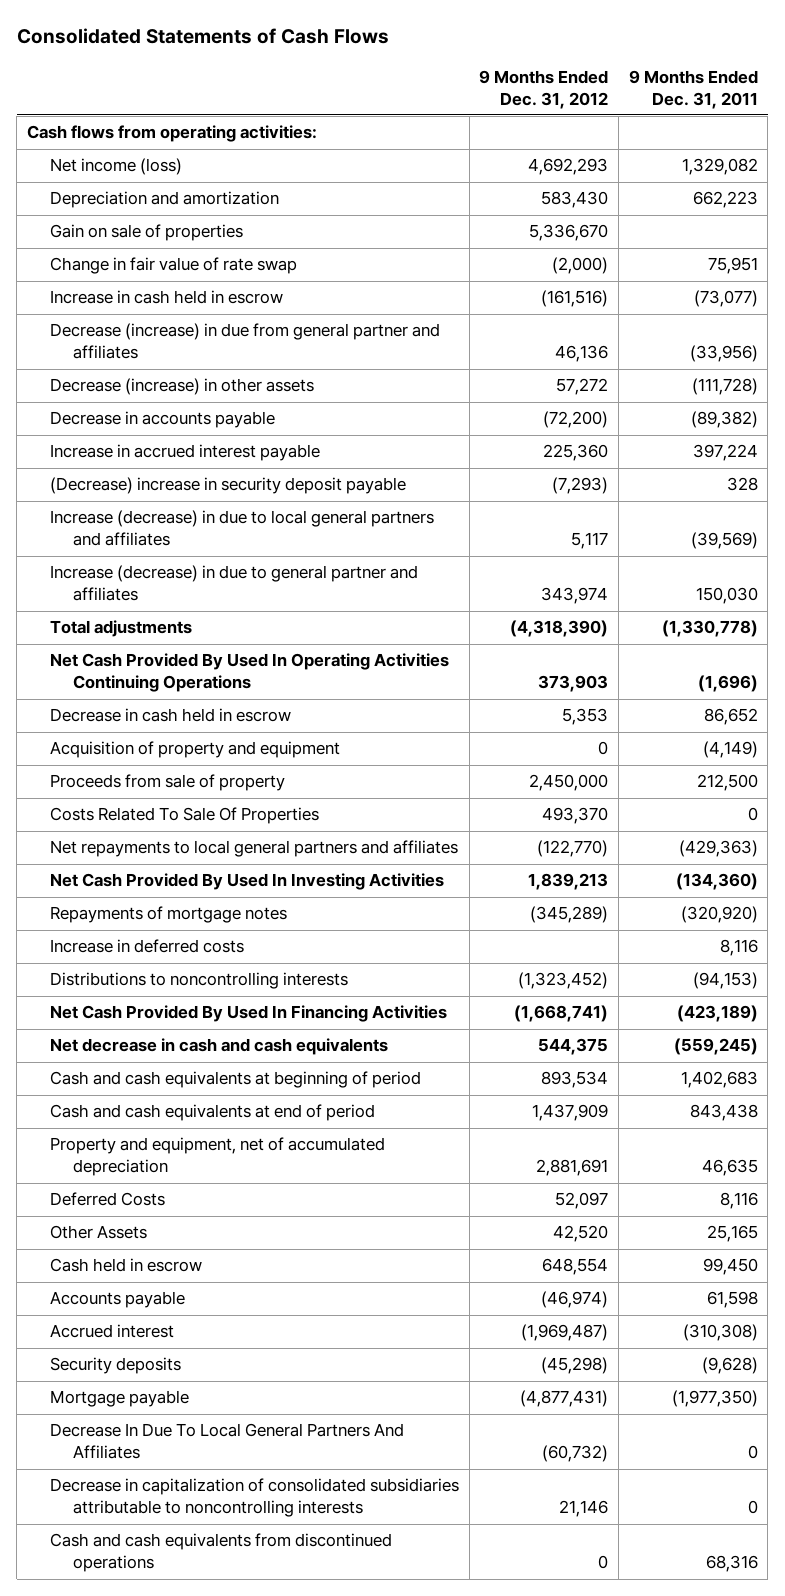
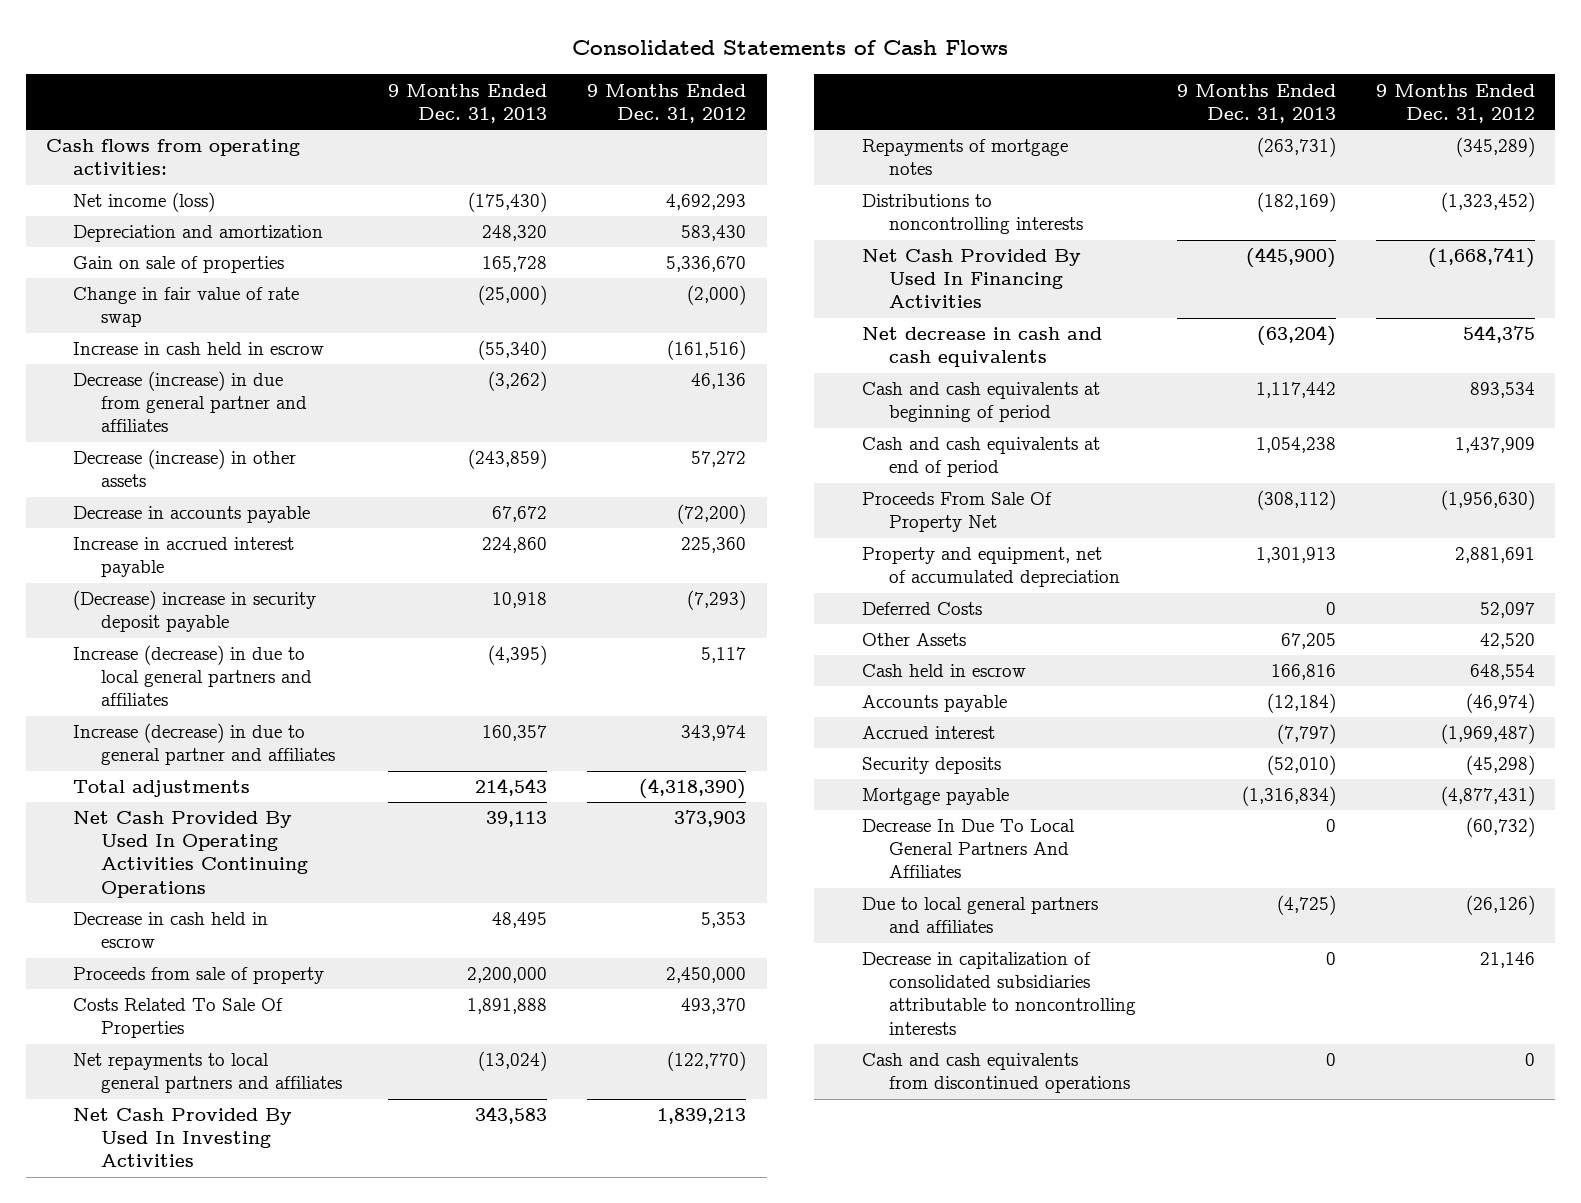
[628,69,758,109] 9 Months Ended Dec. 31, 2011 -> none
none -> [388,83,548,123] 9 Months Ended Dec. 31, 2013
[50,741,341,759] Acquisition of property and equipment -> none
[50,939,245,954] Increase in deferred costs -> none
none -> [861,492,1052,533] Proceeds From Sale Of Property Net
none -> [861,897,1098,934] Due to local general partners and affiliates

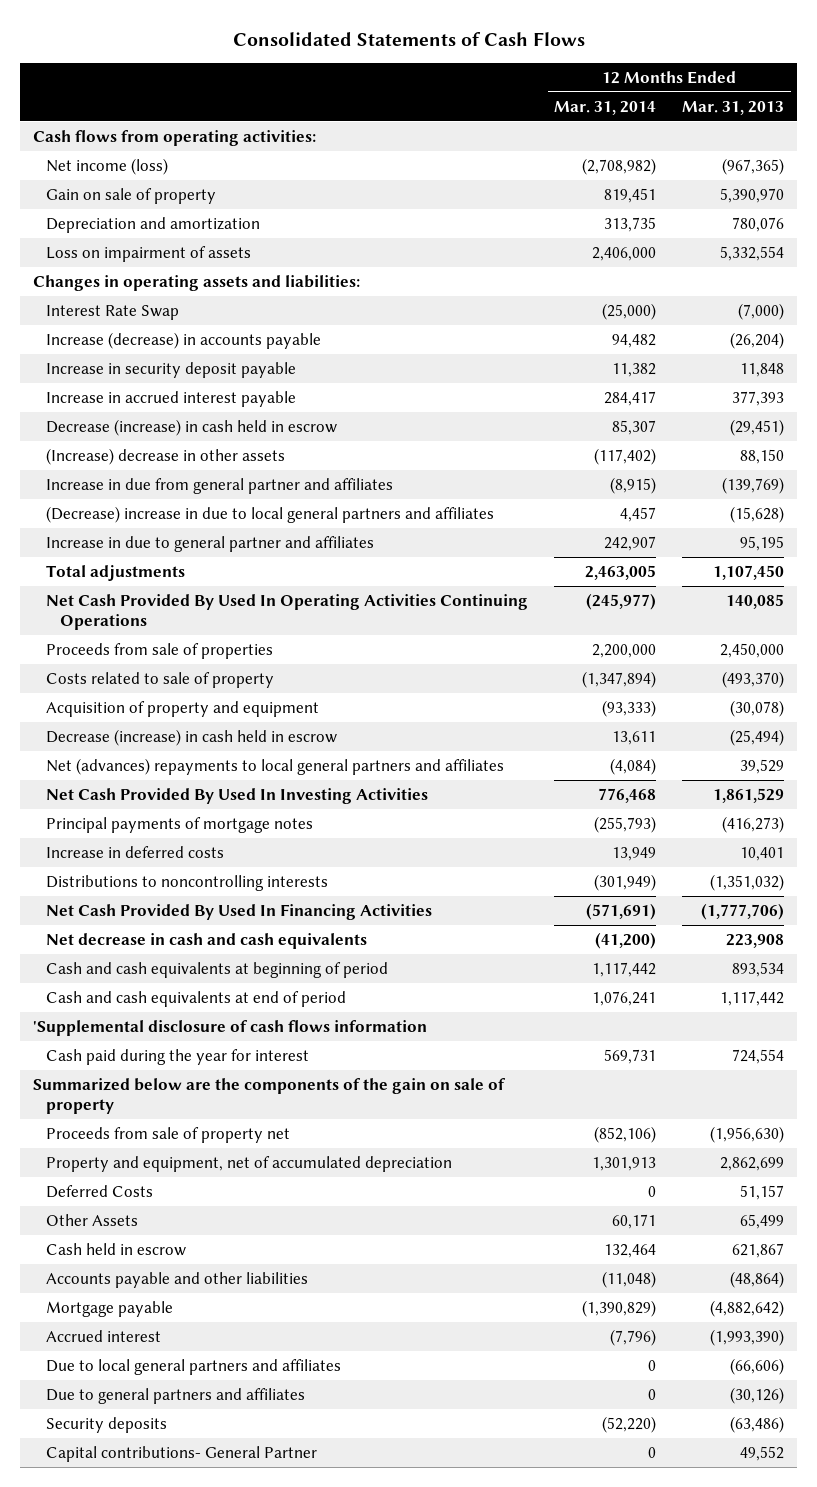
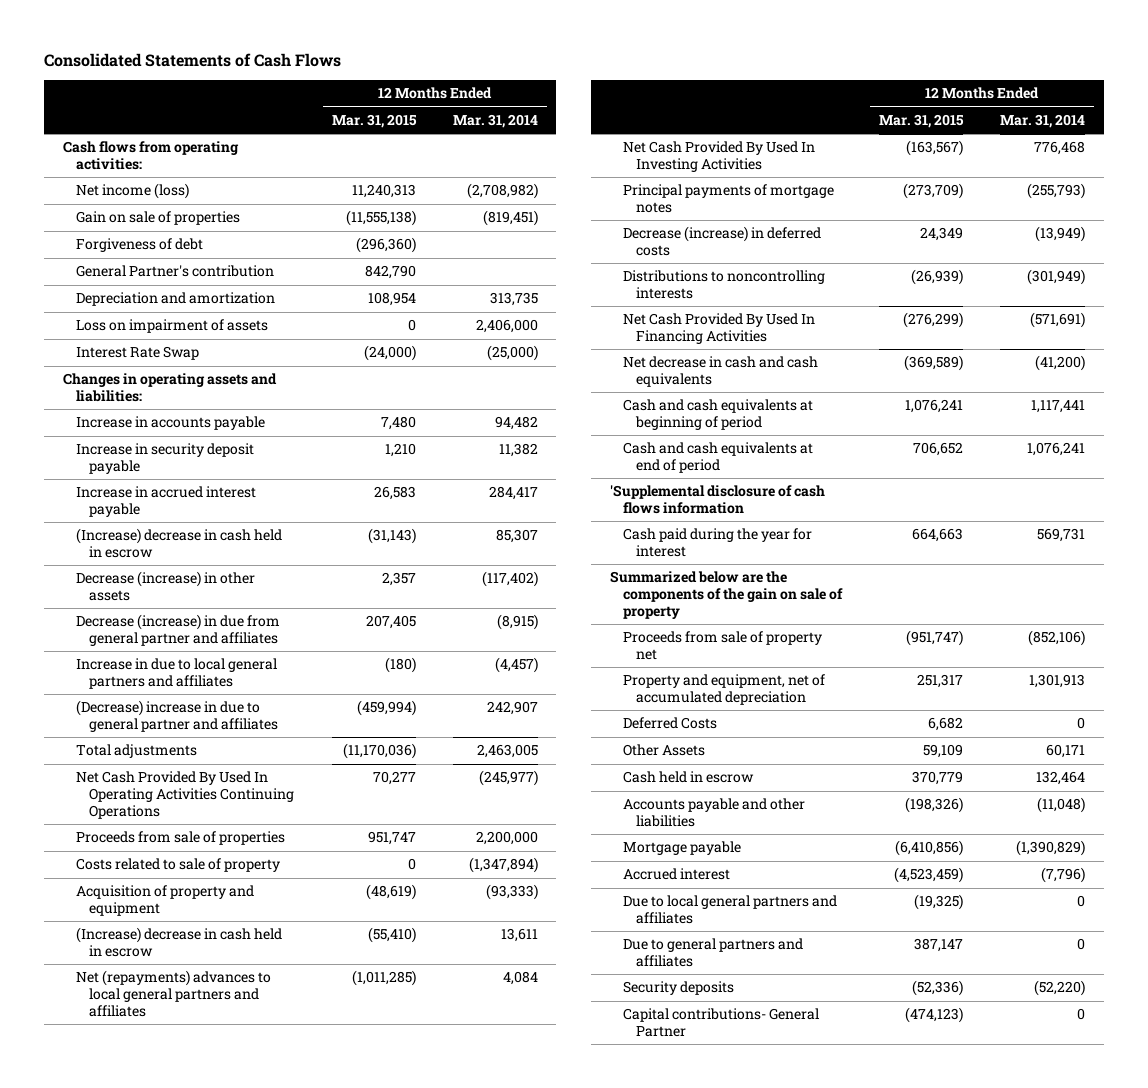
[682,100,785,115] Mar. 31, 2013 -> none
none -> [331,113,417,128] Mar. 31, 2015
[46,187,217,204] Gain on sale of property -> [75,211,240,226] Gain on sale of properties
[604,187,657,203] 819,451 -> [482,210,538,227] (819,451)
none -> [75,238,203,253] Forgiveness of debt
none -> [75,265,274,278] General Partner's contribution
[32,274,360,291] Changes in operating assets and liabilities: -> [62,373,277,402] Changes in operating assets and liabilities:
[46,331,322,349] Increase (decrease) in accounts payable -> [75,416,265,431] Increase in accounts payable
[46,418,338,436] Decrease (increase) in cash held in escrow -> [75,528,282,558] (Increase) decrease in cash held in escrow
[46,447,286,465] (Increase) decrease in other assets -> [75,571,255,601] Decrease (increase) in other assets
[46,477,394,494] Increase in due from general partner and affiliates -> [75,614,280,646] Decrease (increase) in due from general partner and affiliates
[46,505,495,523] (Decrease) increase in due to local general partners and affiliates -> [75,658,277,689] Increase in due to local general partners and affiliates
[620,506,657,522] 4,457 -> [494,657,538,674] (4,457)
[46,535,375,552] Increase in due to general partner and affiliates -> [75,700,278,732] (Decrease) increase in due to general partner and affiliates
[46,728,338,746] Decrease (increase) in cash held in escrow -> [75,927,282,957] (Increase) decrease in cash held in escrow
[46,757,505,775] Net (advances) repayments to local general partners and affiliates -> [75,970,271,1017] Net (repayments) advances to local general partners and affiliates
[610,757,657,775] (4,084) -> [502,971,538,986] 4,084
[46,845,225,858] Increase in deferred costs -> [623,226,822,256] Decrease (increase) in deferred costs
[612,846,657,861] 13,949 -> [1035,226,1086,243] (13,949)
[592,961,657,977] 1,117,442 -> [1031,400,1086,414] 1,117,441

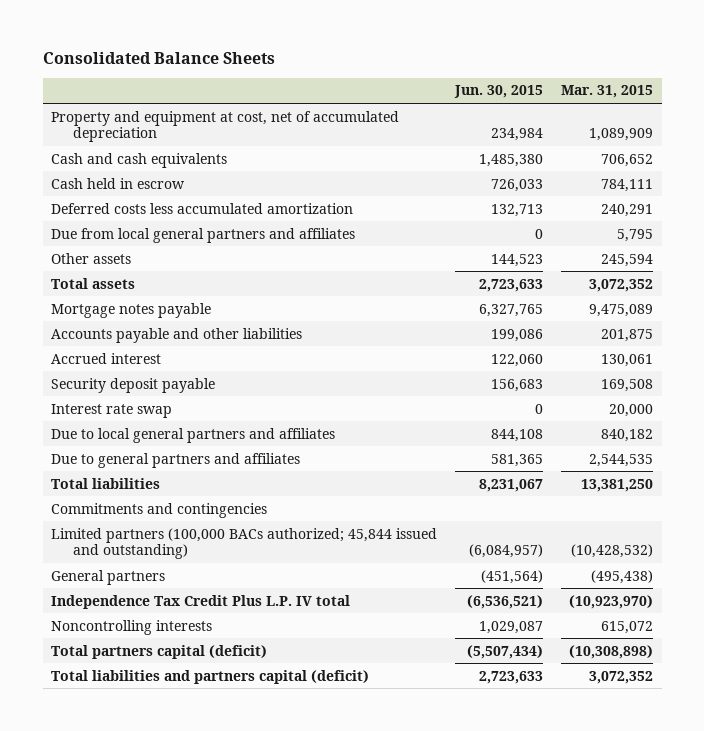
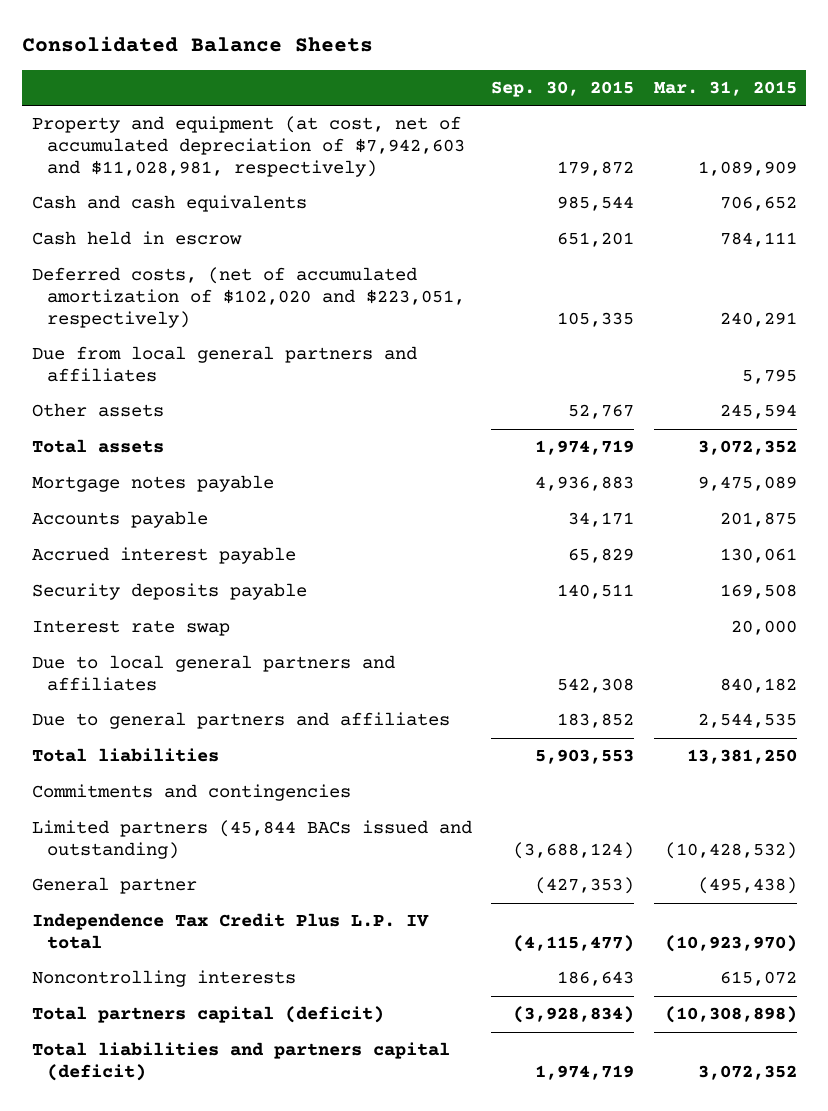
[454,85,544,99] Jun. 30, 2015 -> none
none -> [491,81,635,98] Sep. 30, 2015
[51,110,400,143] Property and equipment at cost, net of accumulated depreciation -> [31,116,466,177] Property and equipment (at cost, net of accumulated depreciation of $7,942,603 and $11,028,981, respectively)
[51,202,354,214] Deferred costs less accumulated amortization -> [31,267,466,328] Deferred costs, (net of accumulated amortization of $102,020 and $223,051, respectively)
[51,327,303,343] Accounts payable and other liabilities -> [31,511,208,529] Accounts payable
[51,352,162,364] Accrued interest -> [31,547,296,565] Accrued interest payable
[51,377,216,393] Security deposit payable -> [31,583,307,601] Security deposits payable
[51,527,438,560] Limited partners (100,000 BACs authorized; 45,844 issued and outstanding) -> [31,820,472,859] Limited partners (45,844 BACs issued and outstanding)
[51,569,166,585] General partners -> [31,877,197,895] General partner

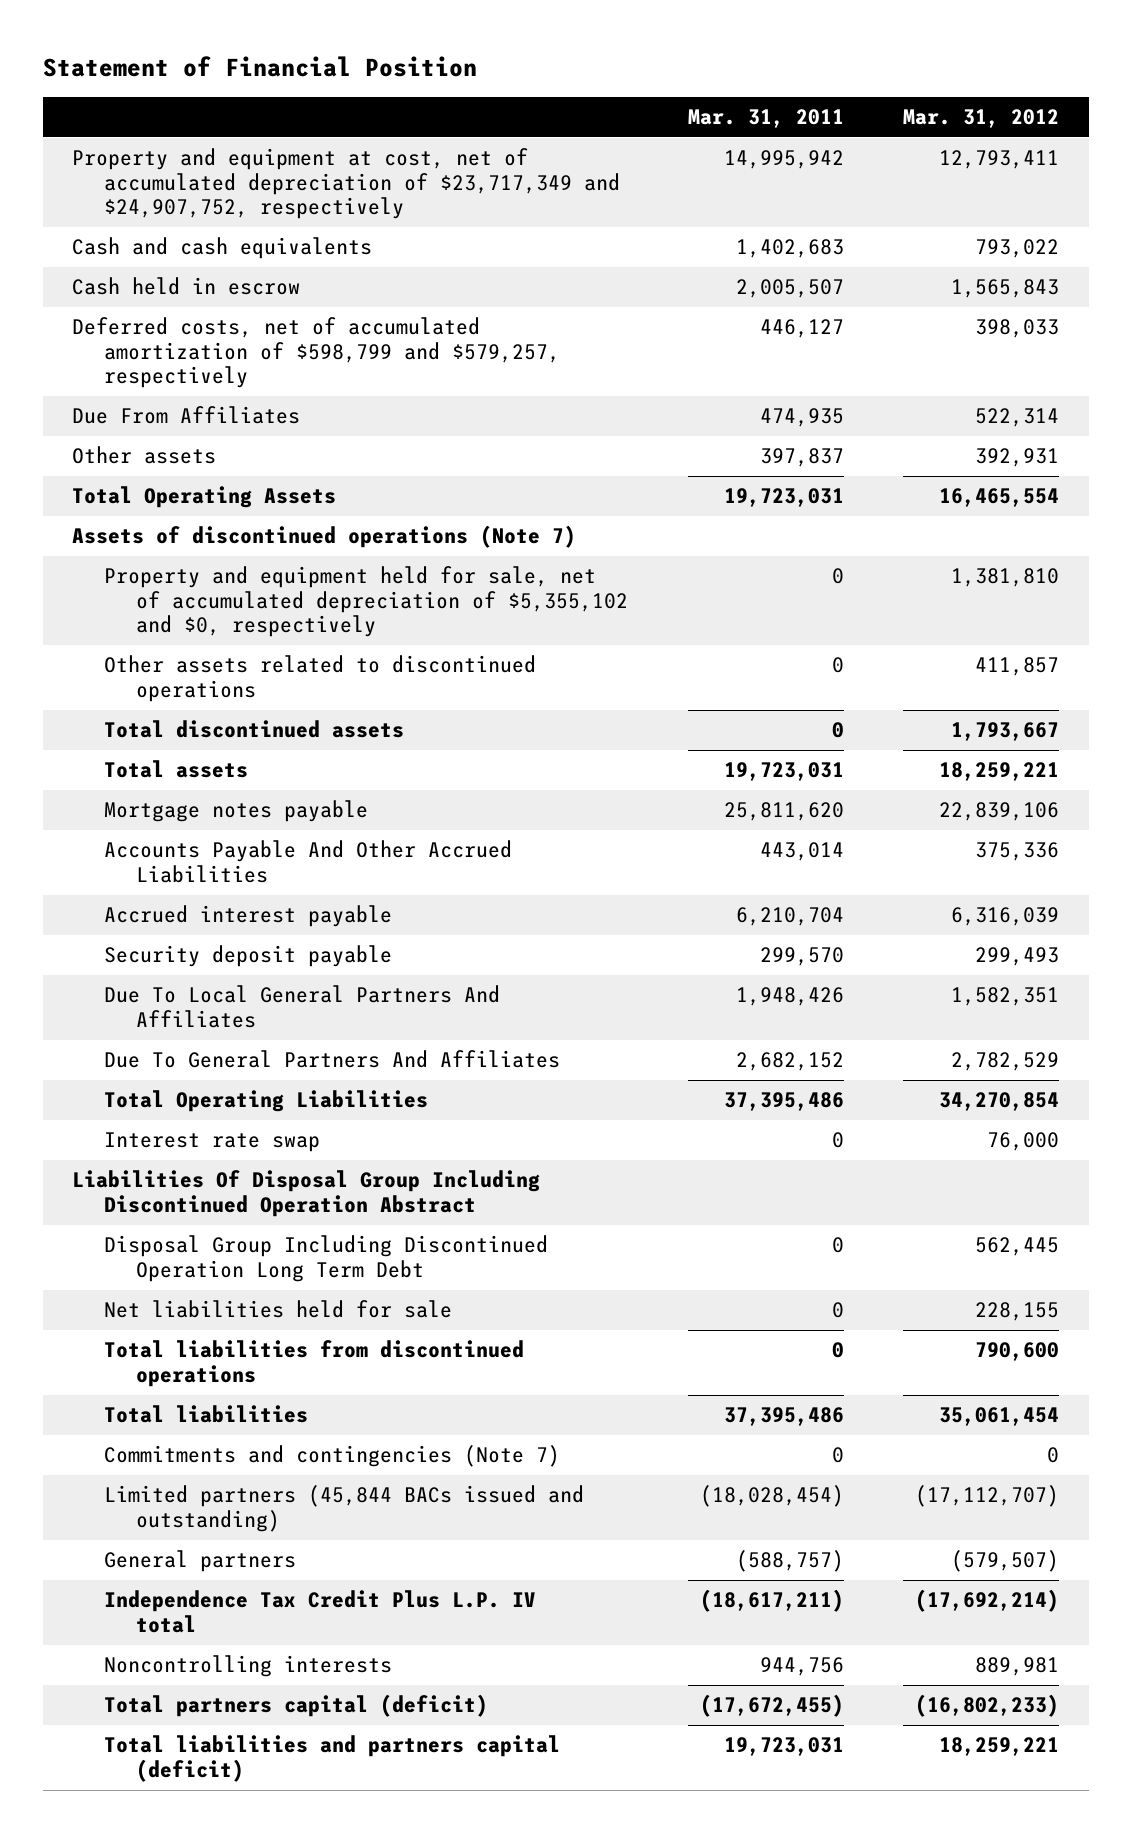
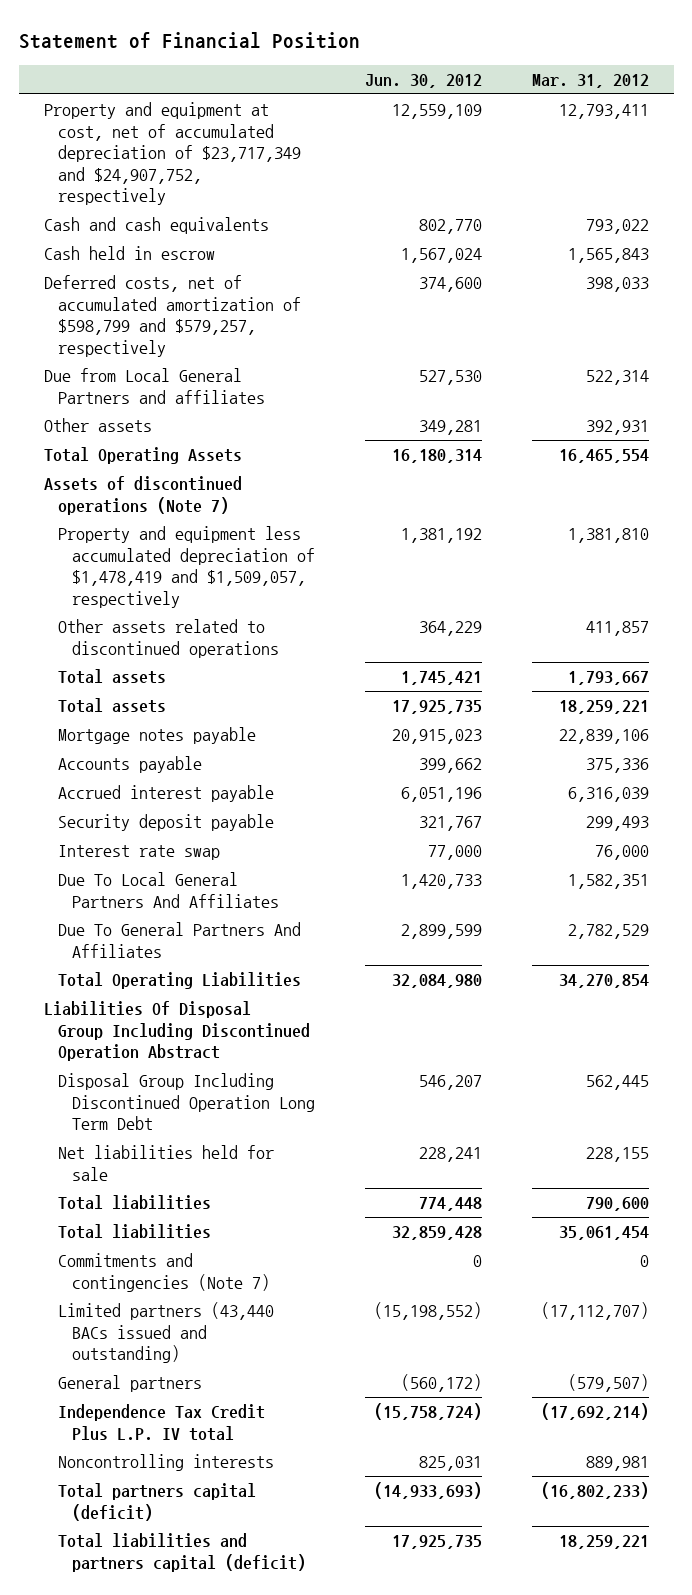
[687,109,844,129] Mar. 31, 2011 -> none
none -> [364,73,482,88] Jun. 30, 2012
[72,406,301,425] Due From Affiliates -> [43,368,265,404] Due from Local General Partners and affiliates
[104,566,629,638] Property and equipment held for sale, net of accumulated depreciation of $5,355,102 and $0, respectively -> [57,526,315,608] Property and equipment less accumulated depreciation of $1,478,419 and $1,509,057, respectively
[104,720,405,739] Total discontinued assets -> [57,669,166,685] Total assets
[104,840,513,883] Accounts Payable And Other Accrued Liabilities -> [57,756,202,774] Accounts payable
[104,1132,321,1153] Interest rate swap -> [57,845,220,861] Interest rate swap
[104,1340,525,1387] Total liabilities from discontinued operations -> [57,1195,211,1211] Total liabilities
[104,1485,585,1532] Limited partners (45,844 BACs issued and outstanding) -> [57,1302,274,1364] Limited partners (43,440 BACs issued and outstanding)

